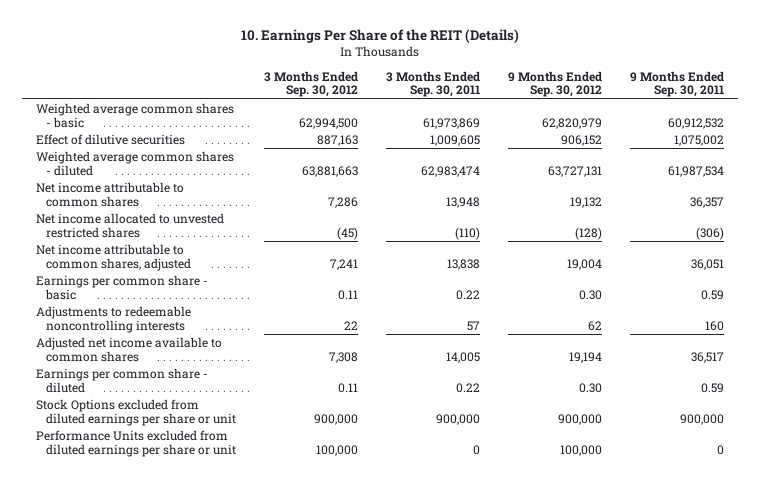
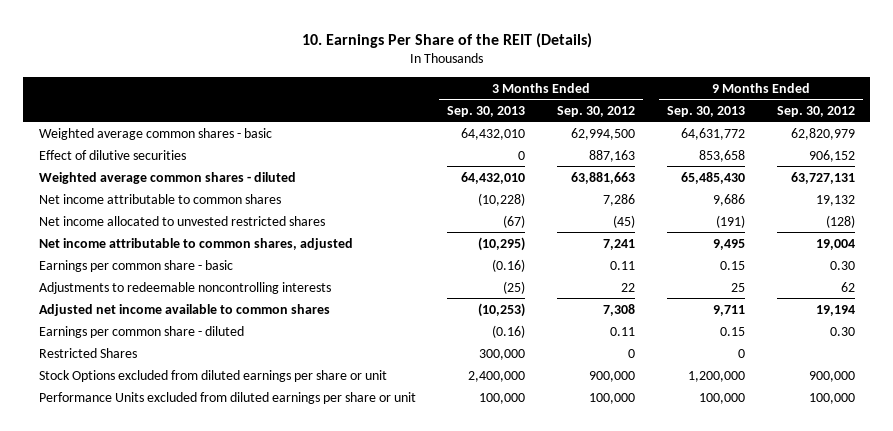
[386,70,481,98] 3 Months Ended Sep. 30, 2011 -> none
[630,70,725,98] 9 Months Ended Sep. 30, 2011 -> none
none -> [447,105,526,117] Sep. 30, 2013
none -> [666,105,745,117] Sep. 30, 2013
none -> [38,347,137,358] Restricted Shares

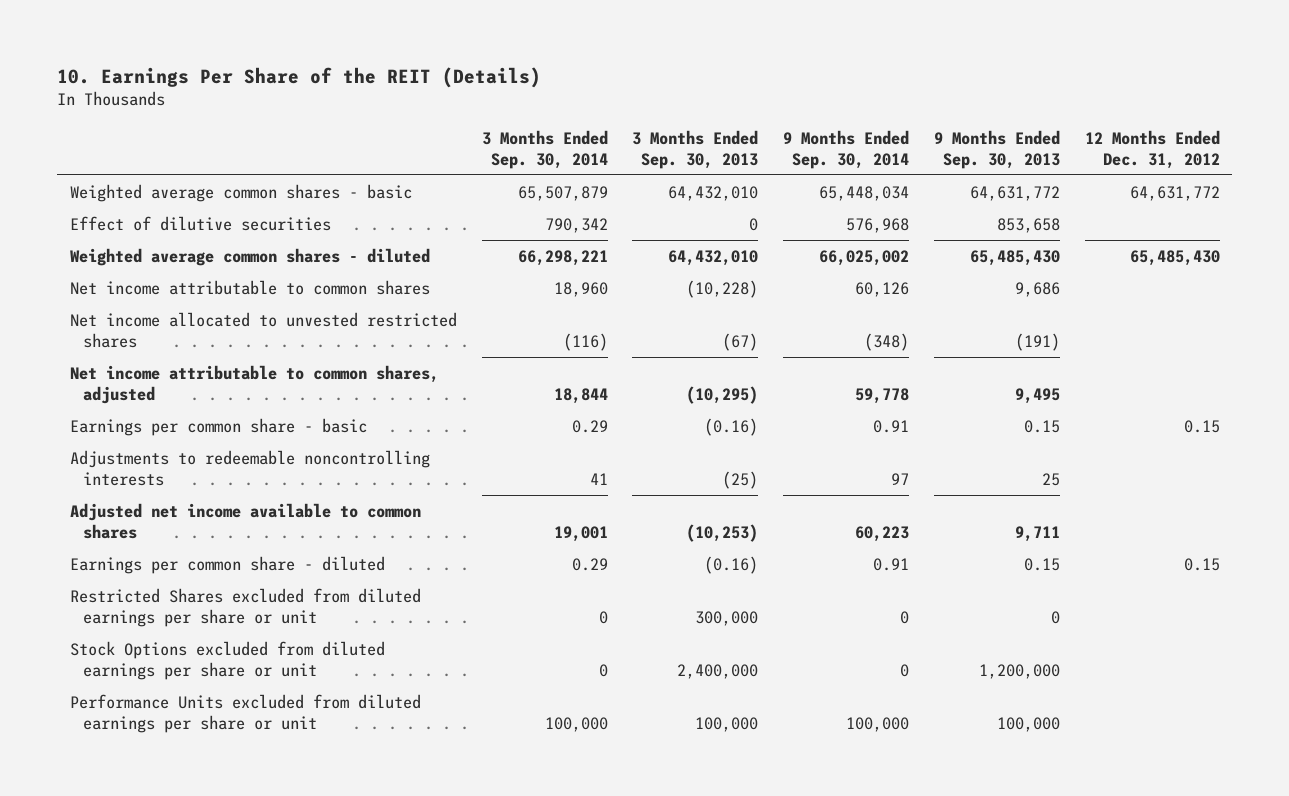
[557,105,636,117] Sep. 30, 2012 -> none
[776,105,855,117] Sep. 30, 2012 -> none
none -> [481,129,608,169] 3 Months Ended Sep. 30, 2014
none -> [783,129,910,169] 9 Months Ended Sep. 30, 2014
none -> [1084,129,1220,169] 12 Months Ended Dec. 31, 2012
[38,347,137,358] Restricted Shares -> [69,587,421,627] Restricted Shares excluded from diluted earnings per share or unit

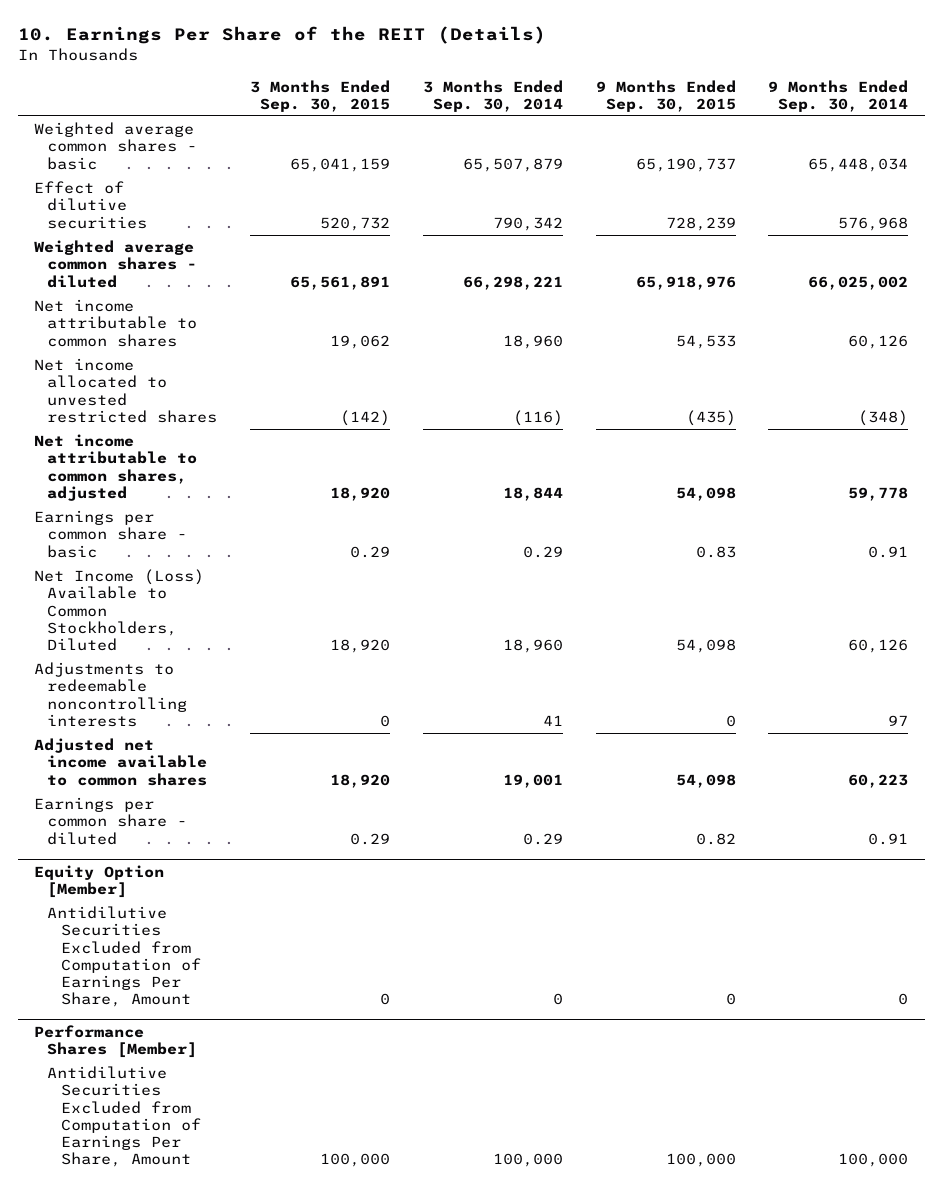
[632,129,759,169] 3 Months Ended Sep. 30, 2013 -> none
[933,129,1060,169] 9 Months Ended Sep. 30, 2013 -> none
[1084,129,1220,169] 12 Months Ended Dec. 31, 2012 -> none
none -> [250,79,391,112] 3 Months Ended Sep. 30, 2015
none -> [595,79,736,112] 9 Months Ended Sep. 30, 2015
none -> [34,569,205,651] Net Income (Loss) Available to Common Stockholders, Diluted
[69,587,421,627] Restricted Shares excluded from diluted earnings per share or unit -> none
[69,640,385,680] Stock Options excluded from diluted earnings per share or unit -> none
[69,693,421,733] Performance Units excluded from diluted earnings per share or unit -> none
none -> [34,864,165,898] Equity Option [Member]
none -> [47,906,201,1008] Antidilutive Securities Excluded from Computation of Earnings Per Share, Amount
none -> [34,1024,198,1058] Performance Shares [Member]
none -> [47,1066,201,1168] Antidilutive Securities Excluded from Computation of Earnings Per Share, Amount

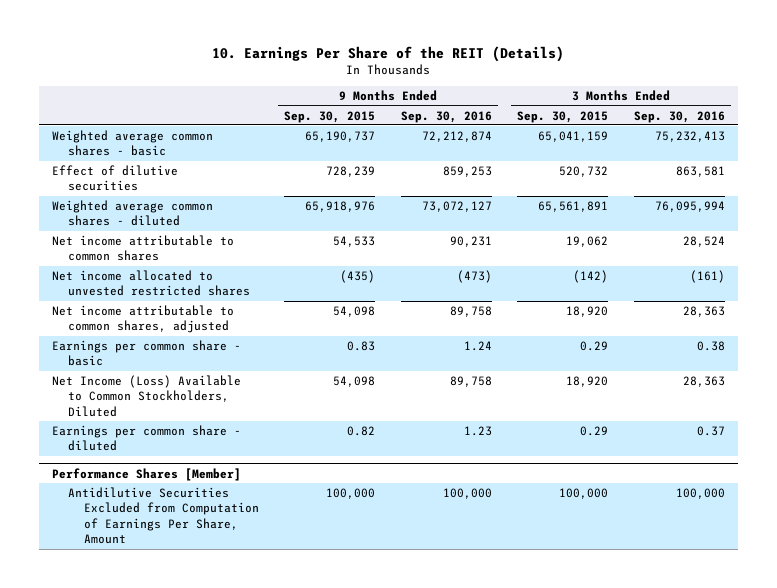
[422,79,563,112] 3 Months Ended Sep. 30, 2014 -> none
[768,79,909,112] 9 Months Ended Sep. 30, 2014 -> none
none -> [400,110,492,123] Sep. 30, 2016
none -> [633,110,725,123] Sep. 30, 2016
[34,662,188,727] Adjustments to redeemable noncontrolling interests -> none
[34,738,208,786] Adjusted net income available to common shares -> none
[34,864,165,898] Equity Option [Member] -> none
[47,906,201,1008] Antidilutive Securities Excluded from Computation of Earnings Per Share, Amount -> none

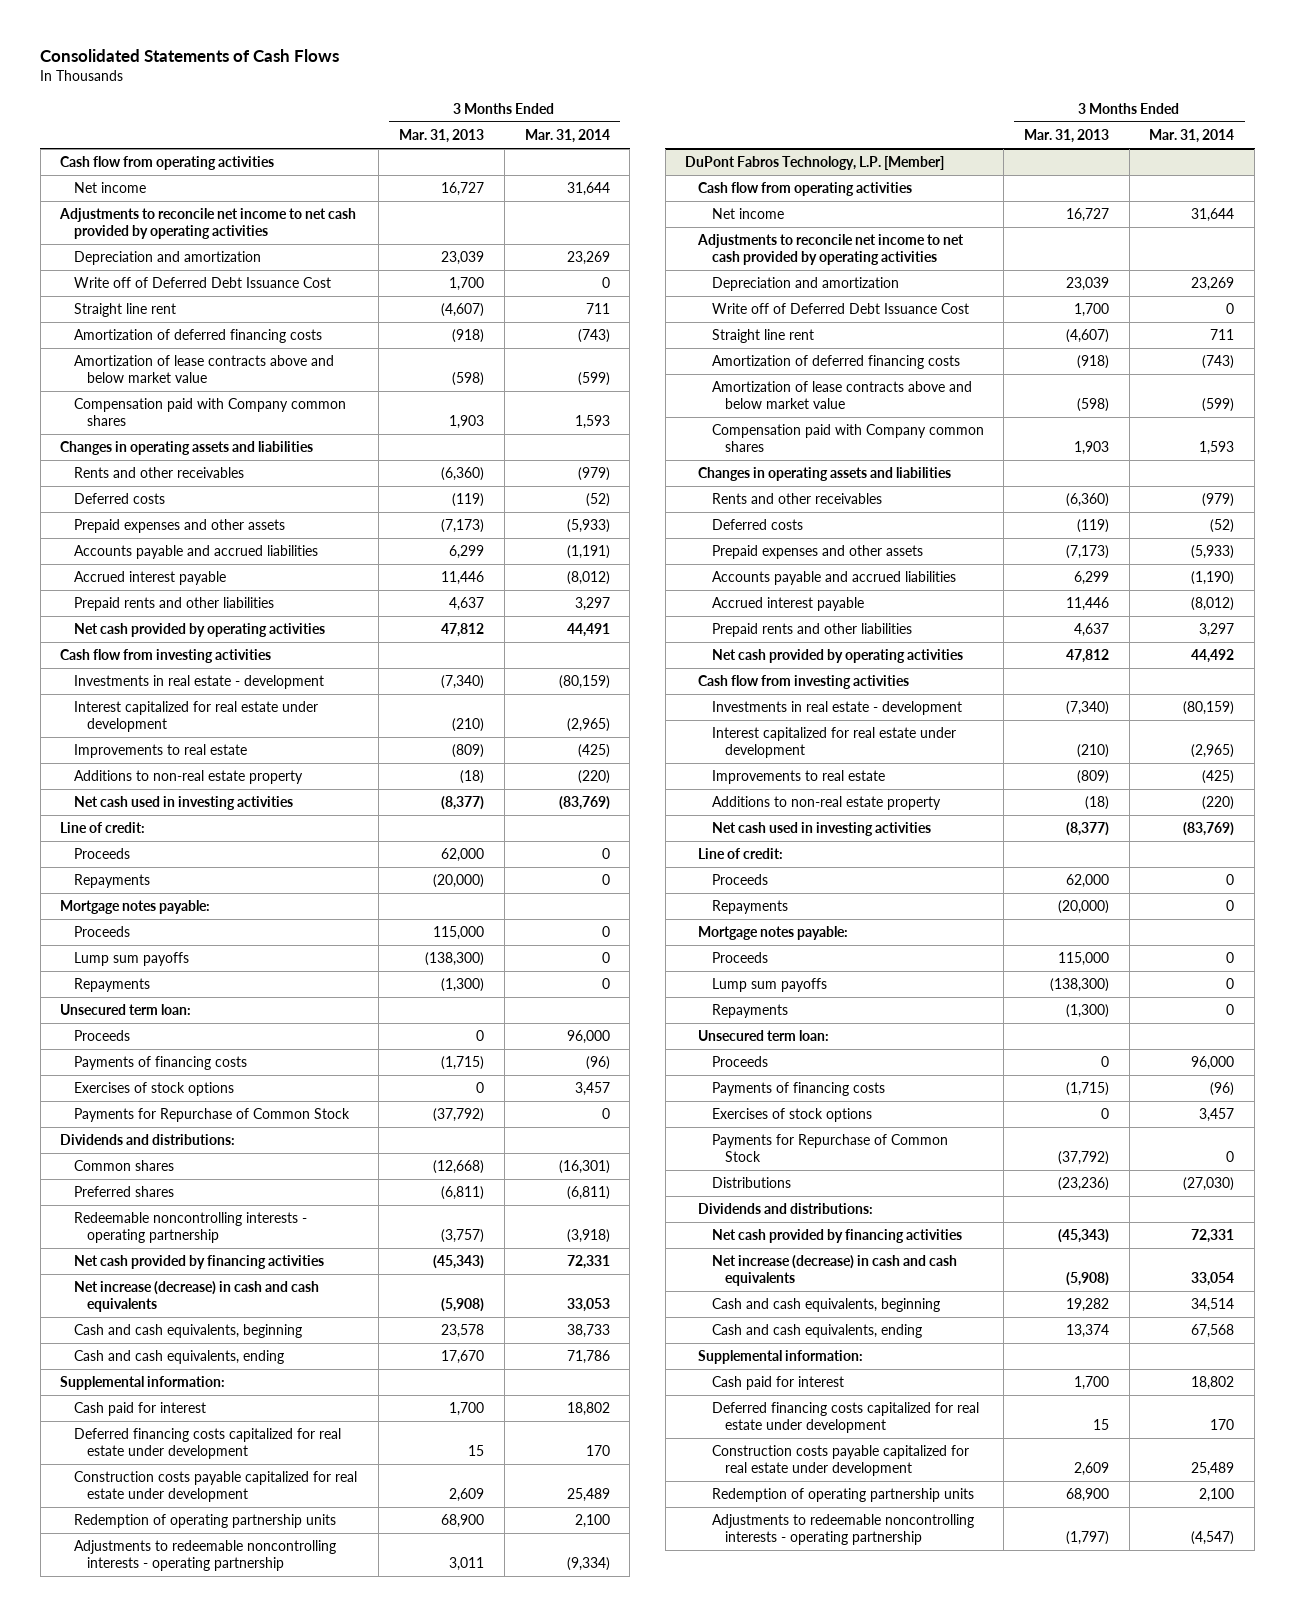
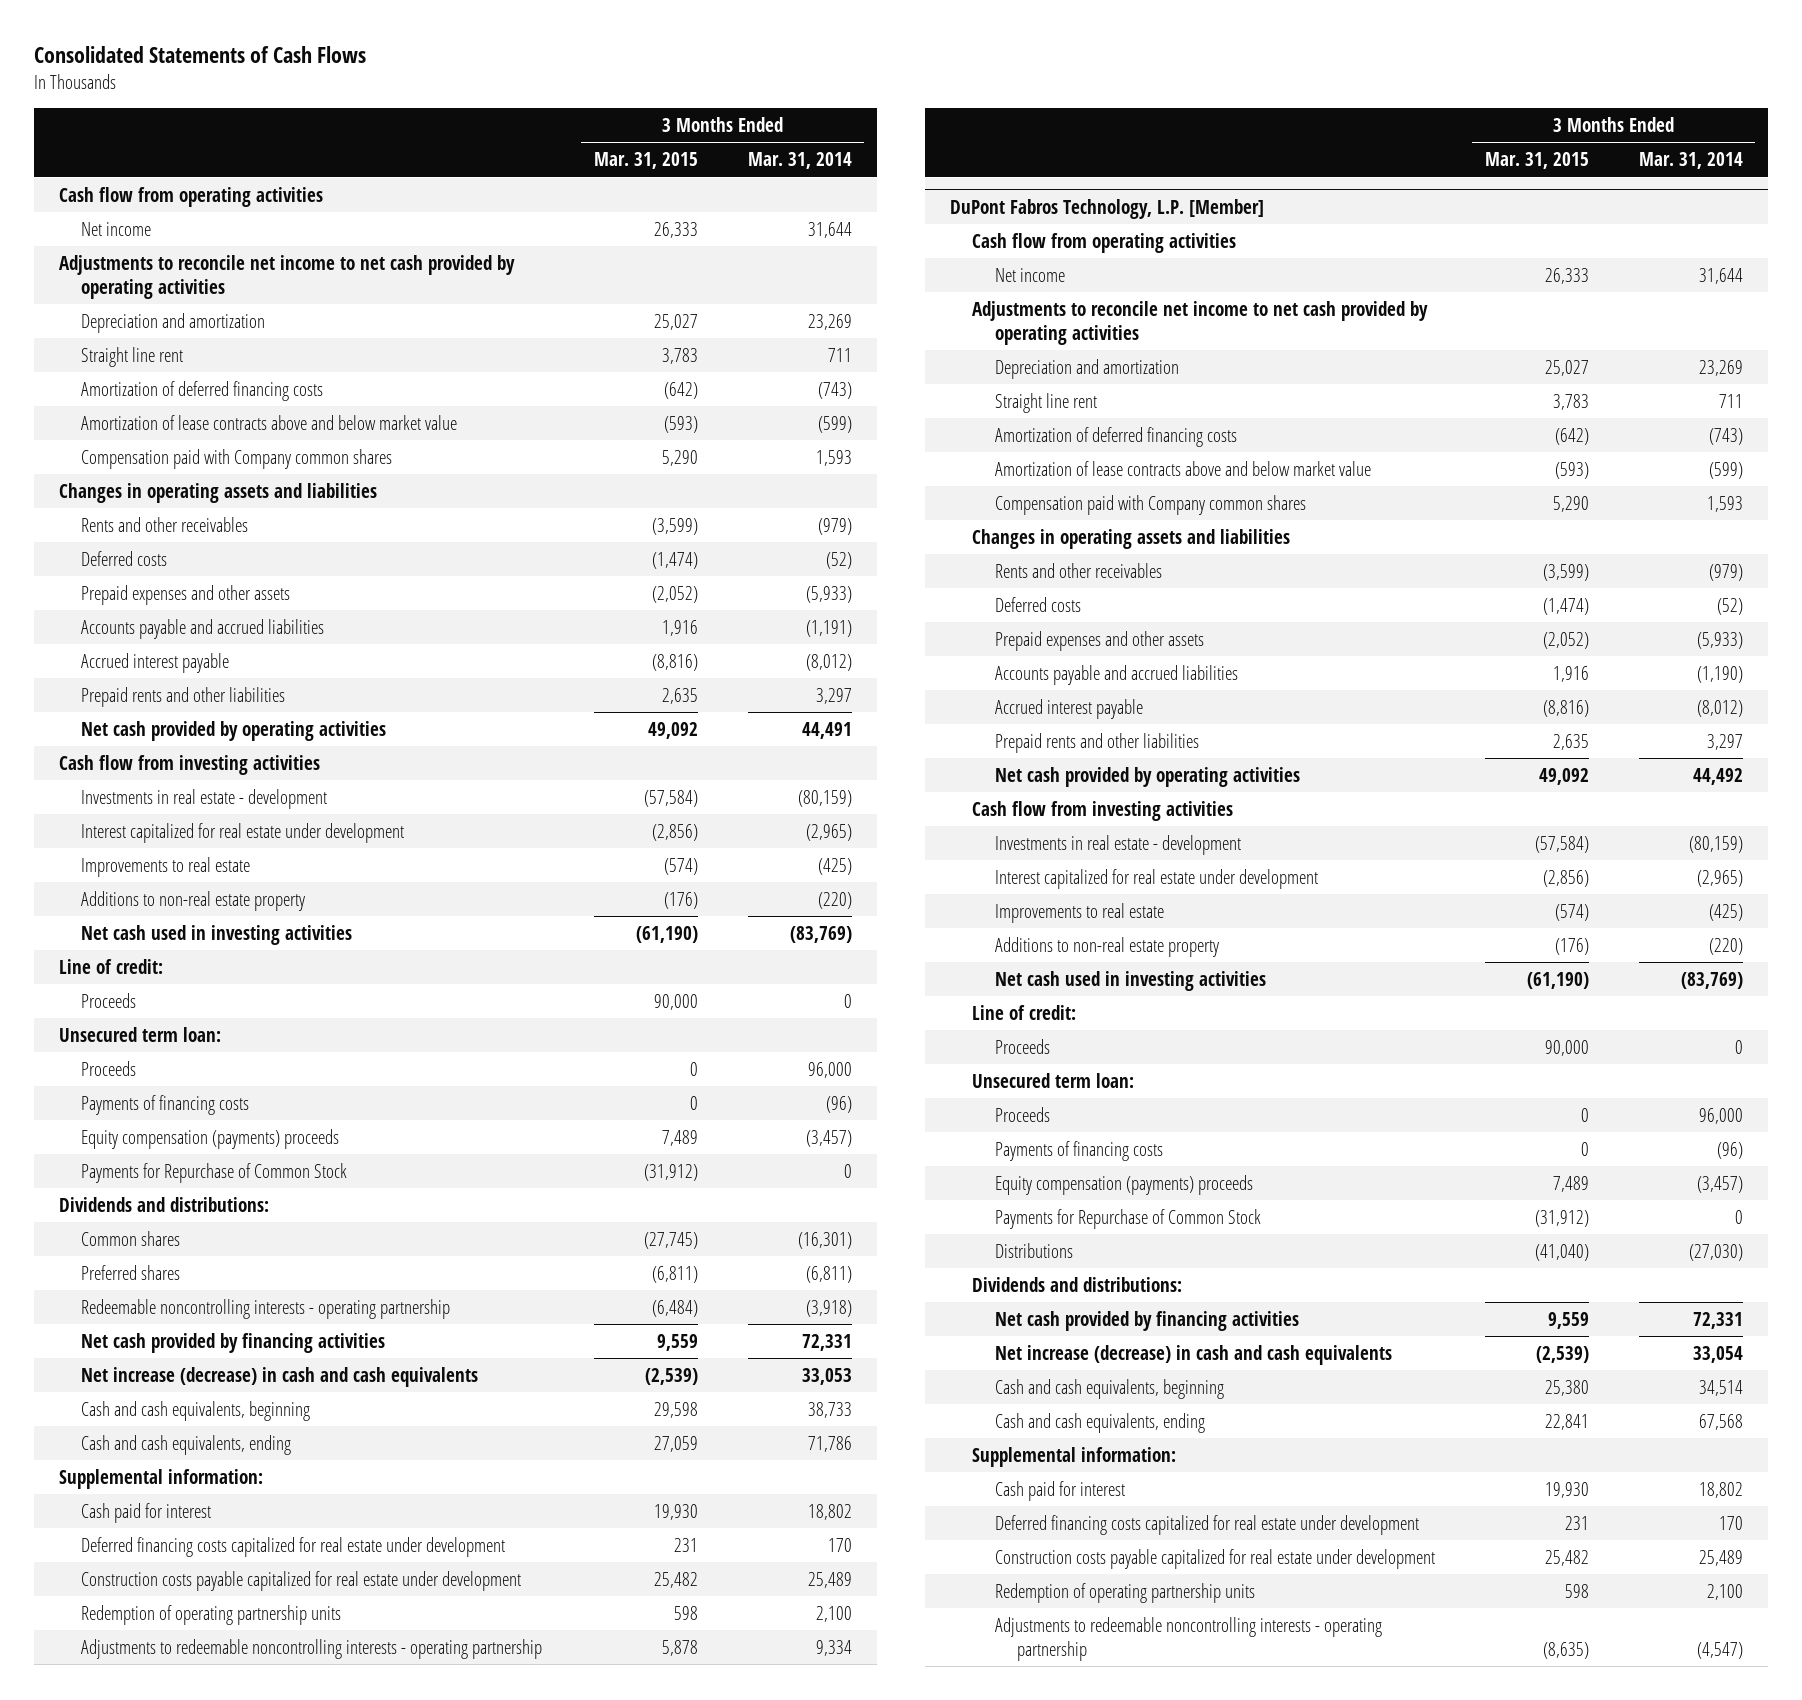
[399,128,485,143] Mar. 31, 2013 -> none
none -> [593,152,698,170] Mar. 31, 2015
[73,277,331,289] Write off of Deferred Debt Issuance Cost -> none
[73,874,150,889] Repayments -> none
[60,900,211,915] Mortgage notes payable: -> none
[73,926,130,938] Proceeds -> none
[73,952,189,967] Lump sum payoffs -> none
[73,978,150,993] Repayments -> none
[73,1082,234,1097] Exercises of stock options -> none
none -> [81,1128,340,1149] Equity compensation (payments) proceeds
[566,1557,610,1572] (9,334) -> [815,1639,852,1656] 9,334
[711,303,969,315] Write off of Deferred Debt Issuance Cost -> none
[711,900,788,915] Repayments -> none
[698,926,849,941] Mortgage notes payable: -> none
[711,952,768,964] Proceeds -> none
[711,978,827,993] Lump sum payoffs -> none
[711,1004,788,1019] Repayments -> none
[711,1108,872,1123] Exercises of stock options -> none
none -> [994,1174,1253,1195] Equity compensation (payments) proceeds

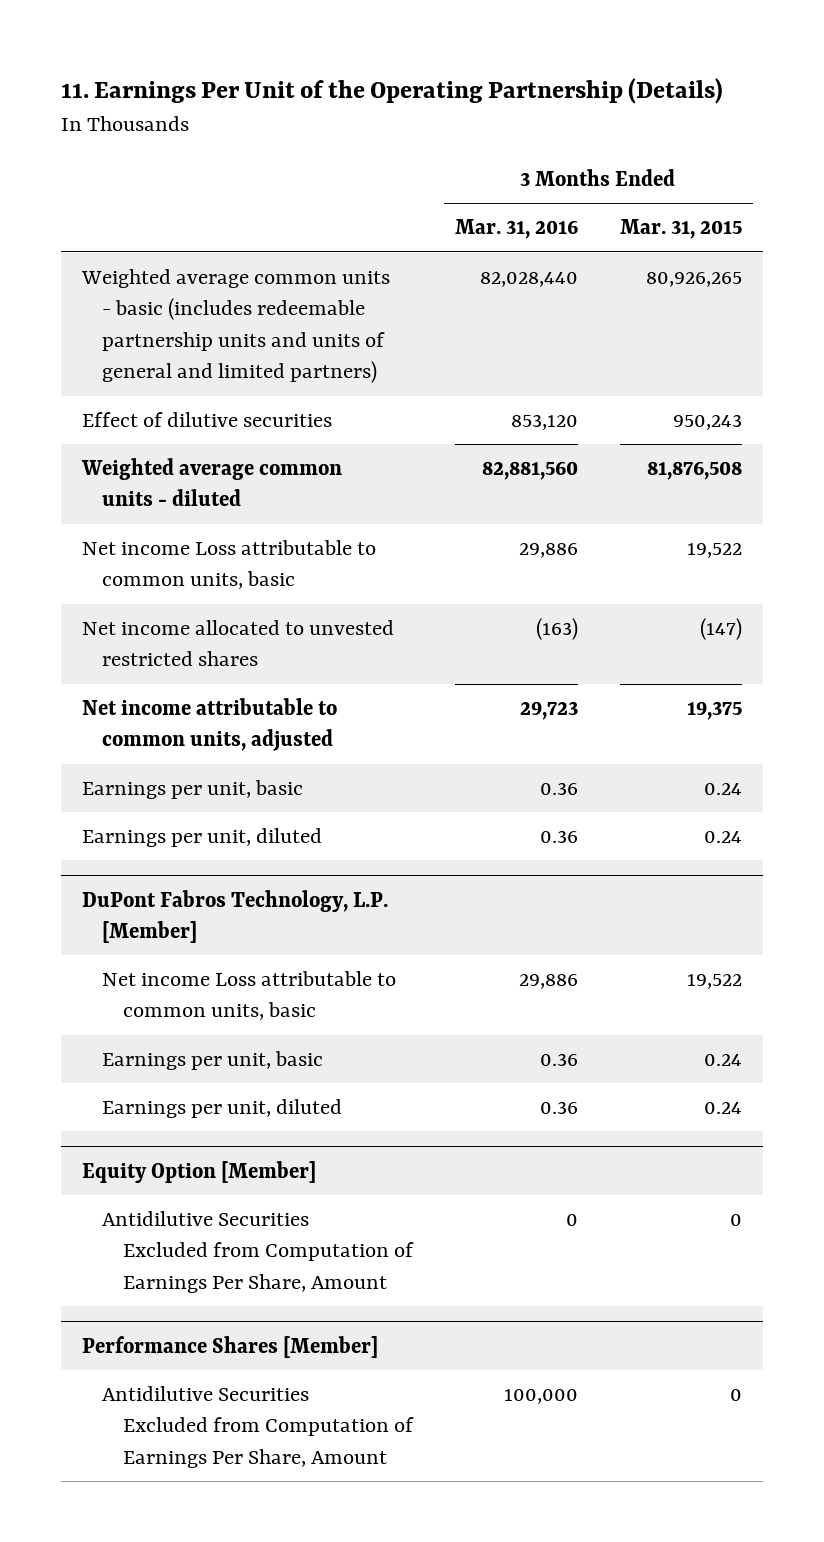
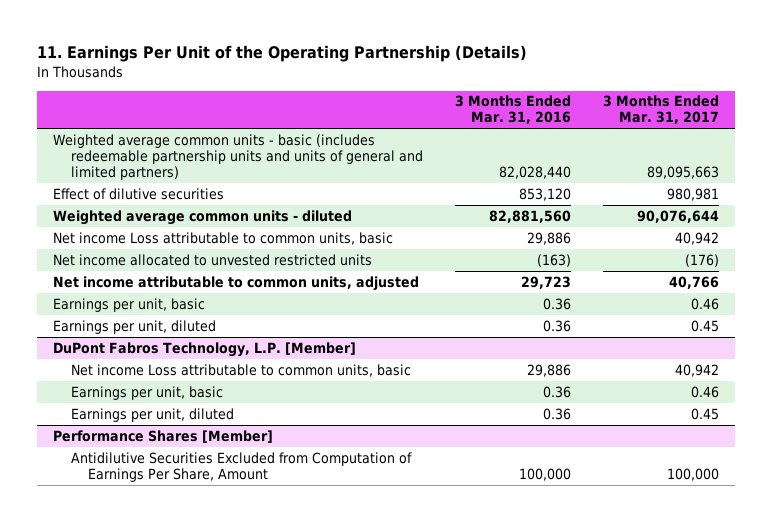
[620,219,743,240] Mar. 31, 2015 -> none
none -> [602,95,719,125] 3 Months Ended Mar. 31, 2017
[81,620,394,667] Net income allocated to unvested restricted shares -> [53,253,373,266] Net income allocated to unvested restricted units
[81,1160,316,1183] Equity Option [Member] -> none
[102,1211,414,1293] Antidilutive Securities Excluded from Computation of Earnings Per Share, Amount -> none

